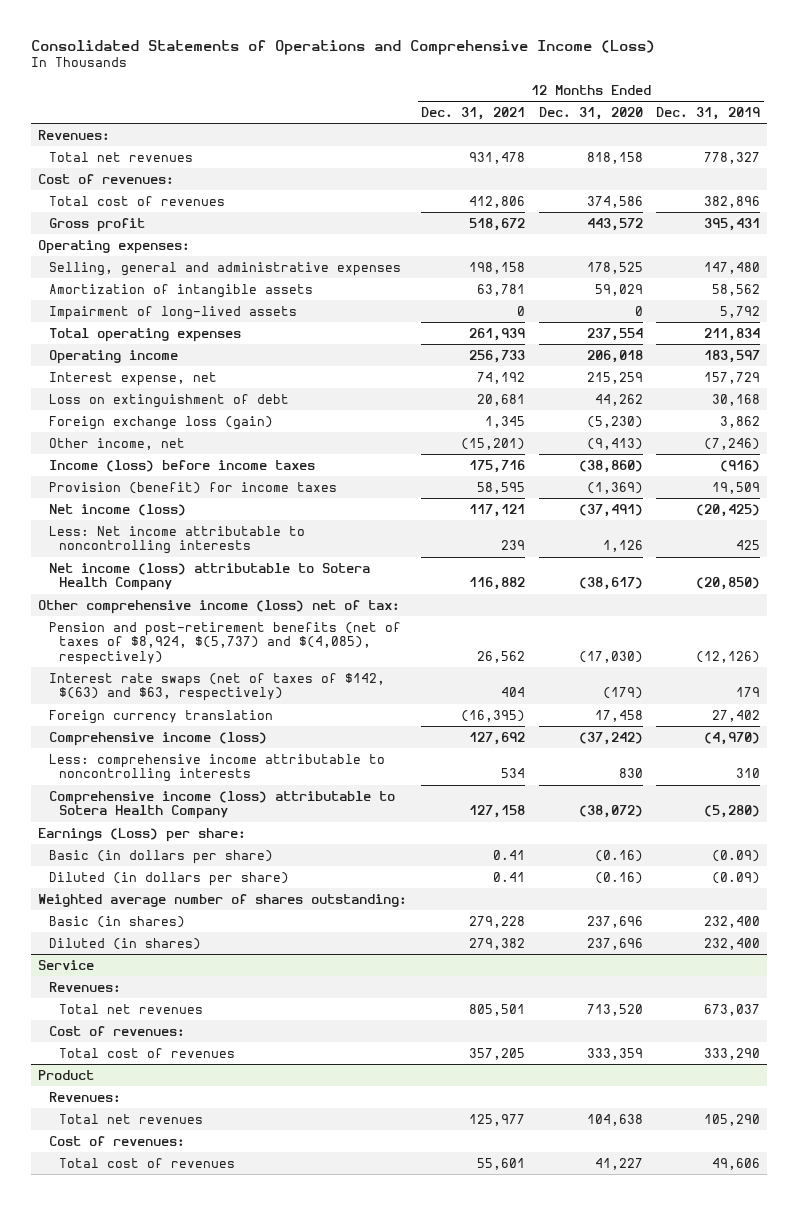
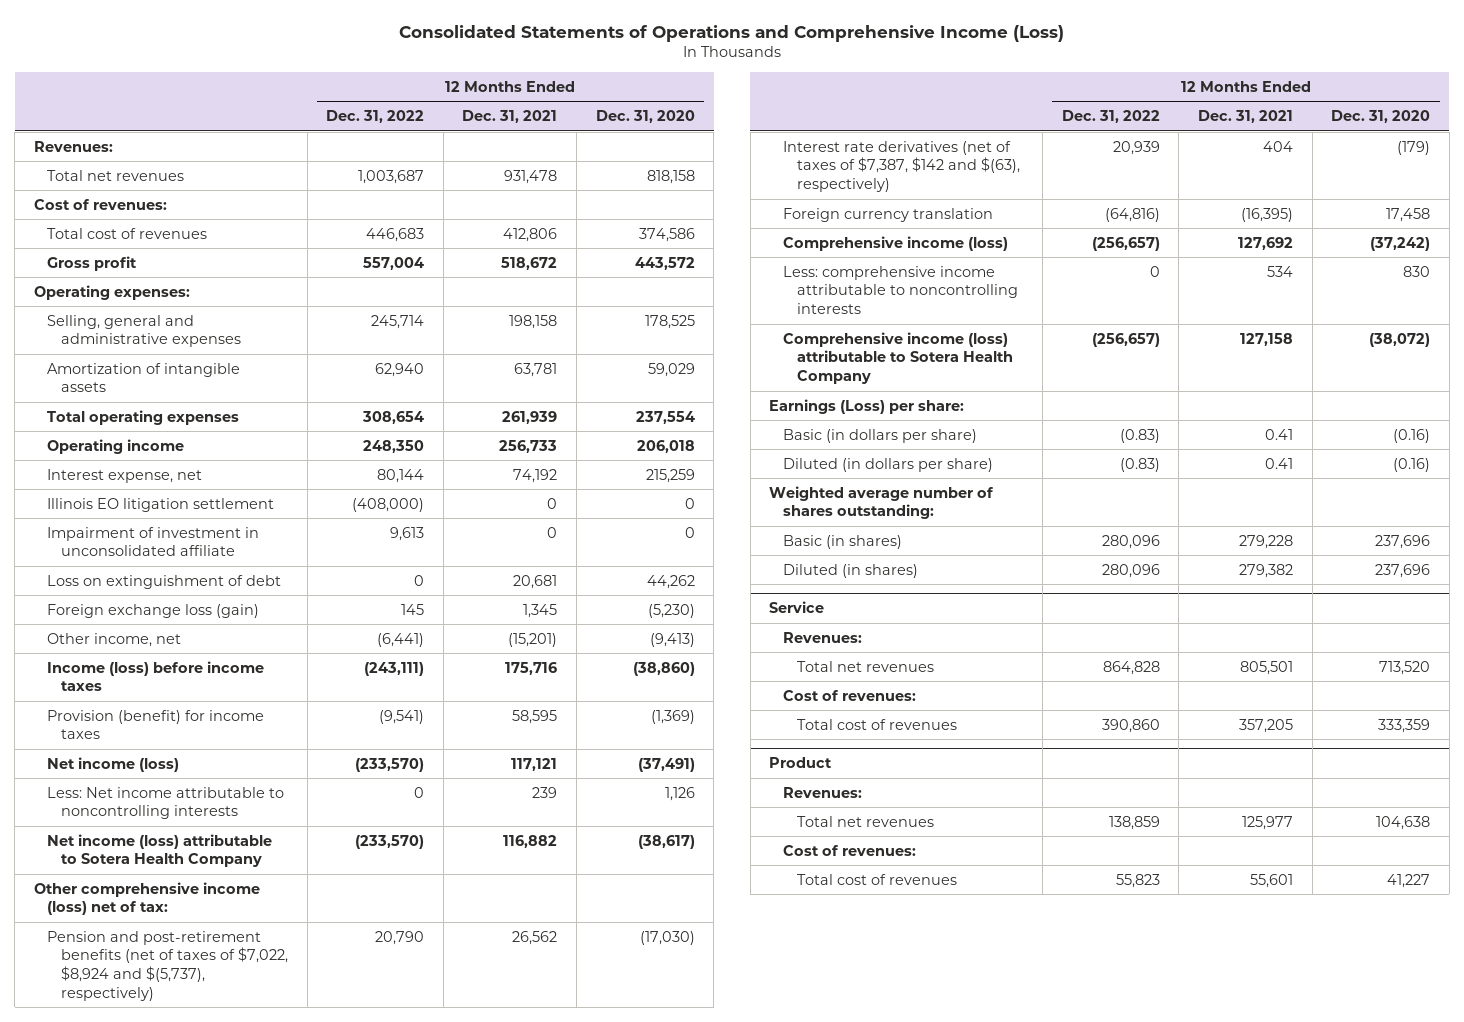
[656,107,761,121] Dec. 31, 2019 -> none
none -> [326,110,425,124] Dec. 31, 2022
[48,305,297,320] Impairment of long-lived assets -> none
none -> [47,497,275,512] Illinois EO litigation settlement
none -> [47,526,260,557] Impairment of investment in unconsolidated affiliate
[48,621,401,665] Pension and post-retirement benefits (net of taxes of $8,924, $(5,737) and $(4,085), respectively) -> [47,930,289,1001] Pension and post-retirement benefits (net of taxes of $7,022, $8,924 and $(5,737), respectively)
[48,672,385,702] Interest rate swaps (net of taxes of $142, $(63) and $63, respectively) -> [783,140,1020,193] Interest rate derivatives (net of taxes of $7,387, $142 and $(63), respectively)

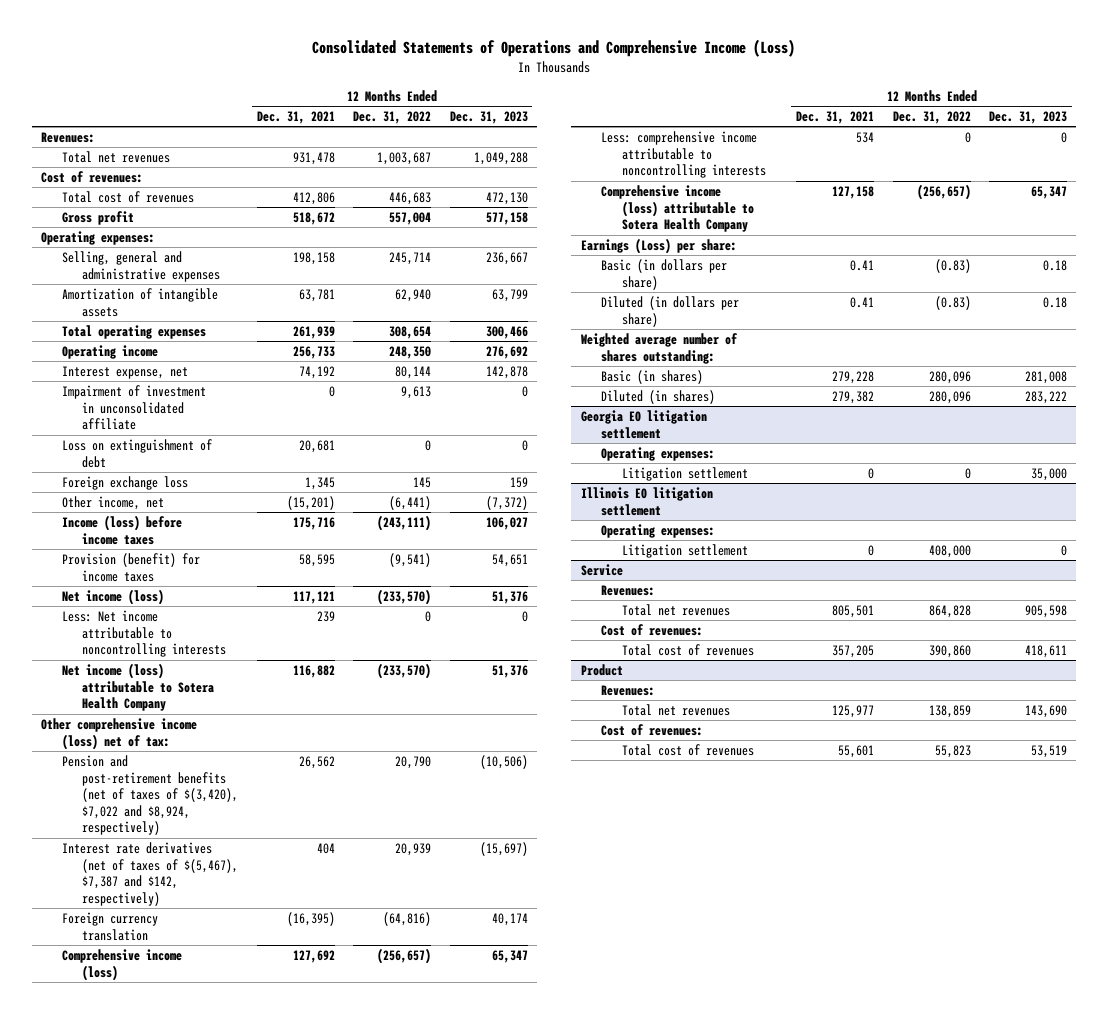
[595,110,695,124] Dec. 31, 2020 -> none
none -> [449,111,528,125] Dec. 31, 2023
[47,497,275,512] Illinois EO litigation settlement -> none
[47,603,260,618] Foreign exchange loss (gain) -> [61,476,188,491] Foreign exchange loss
[47,930,289,1001] Pension and post-retirement benefits (net of taxes of $7,022, $8,924 and $(5,737), respectively) -> [61,755,239,836] Pension and post-retirement benefits (net of taxes of $(3,420), $7,022 and $8,924, respectively)
[783,140,1020,193] Interest rate derivatives (net of taxes of $7,387, $142 and $(63), respectively) -> [61,842,239,906] Interest rate derivatives (net of taxes of $(5,467), $7,387 and $142, respectively)
none -> [580,410,707,439] Georgia EO litigation settlement
none -> [601,447,716,462] Operating expenses:
none -> [621,467,748,482] Litigation settlement
none -> [580,487,713,516] Illinois EO litigation settlement
none -> [601,524,716,539] Operating expenses:
none -> [621,544,748,559] Litigation settlement

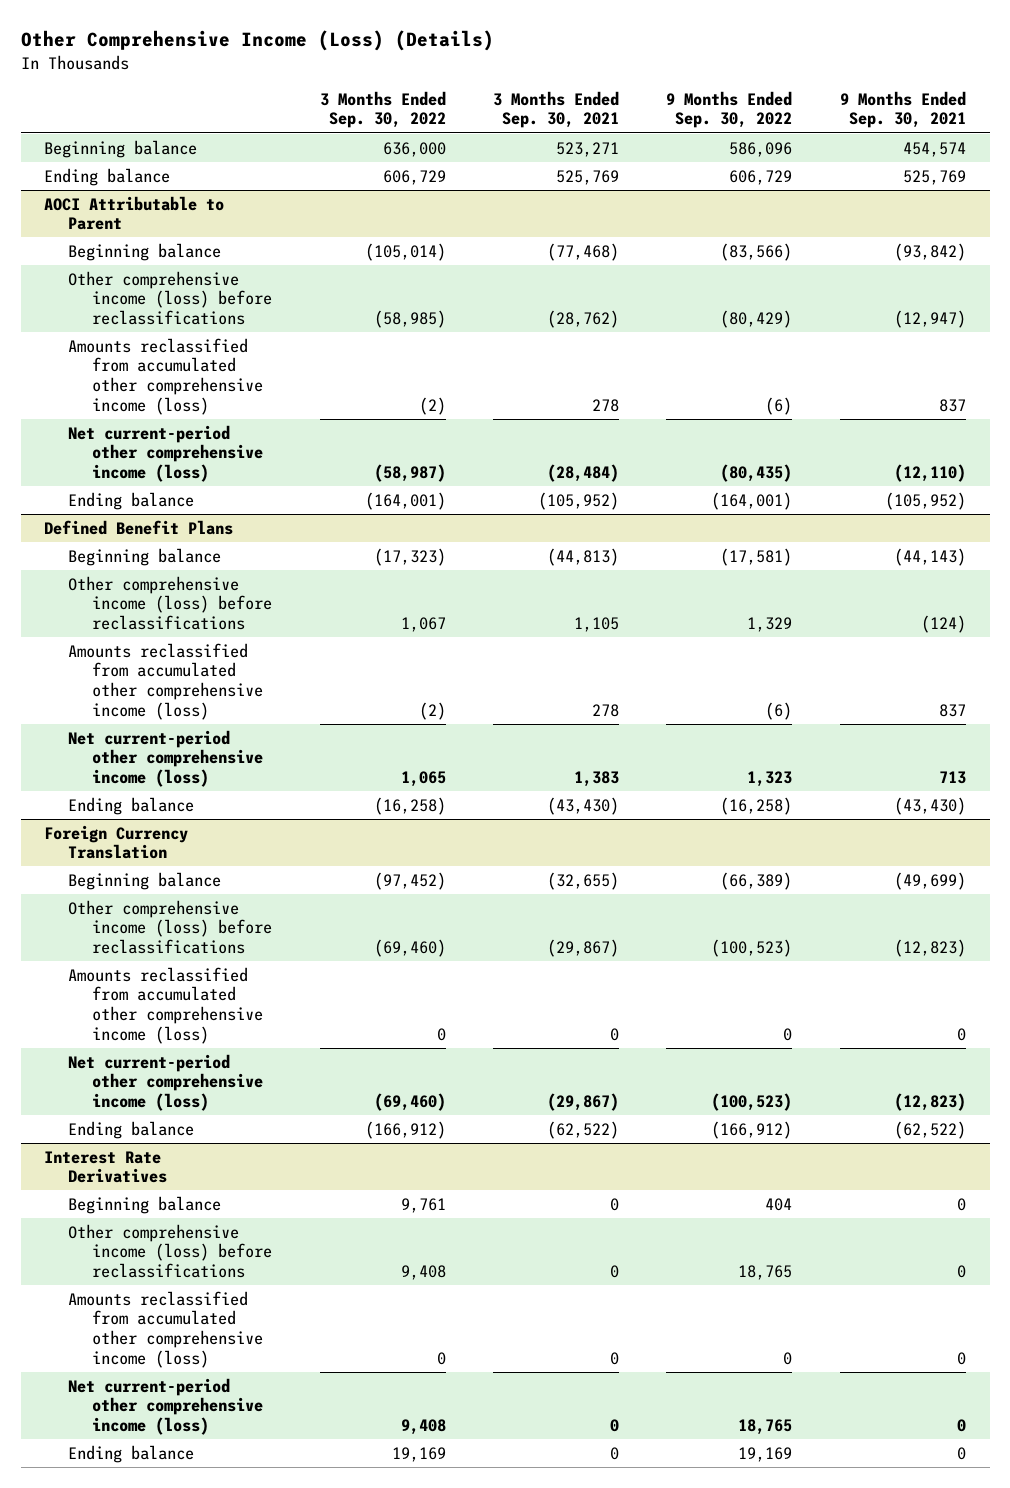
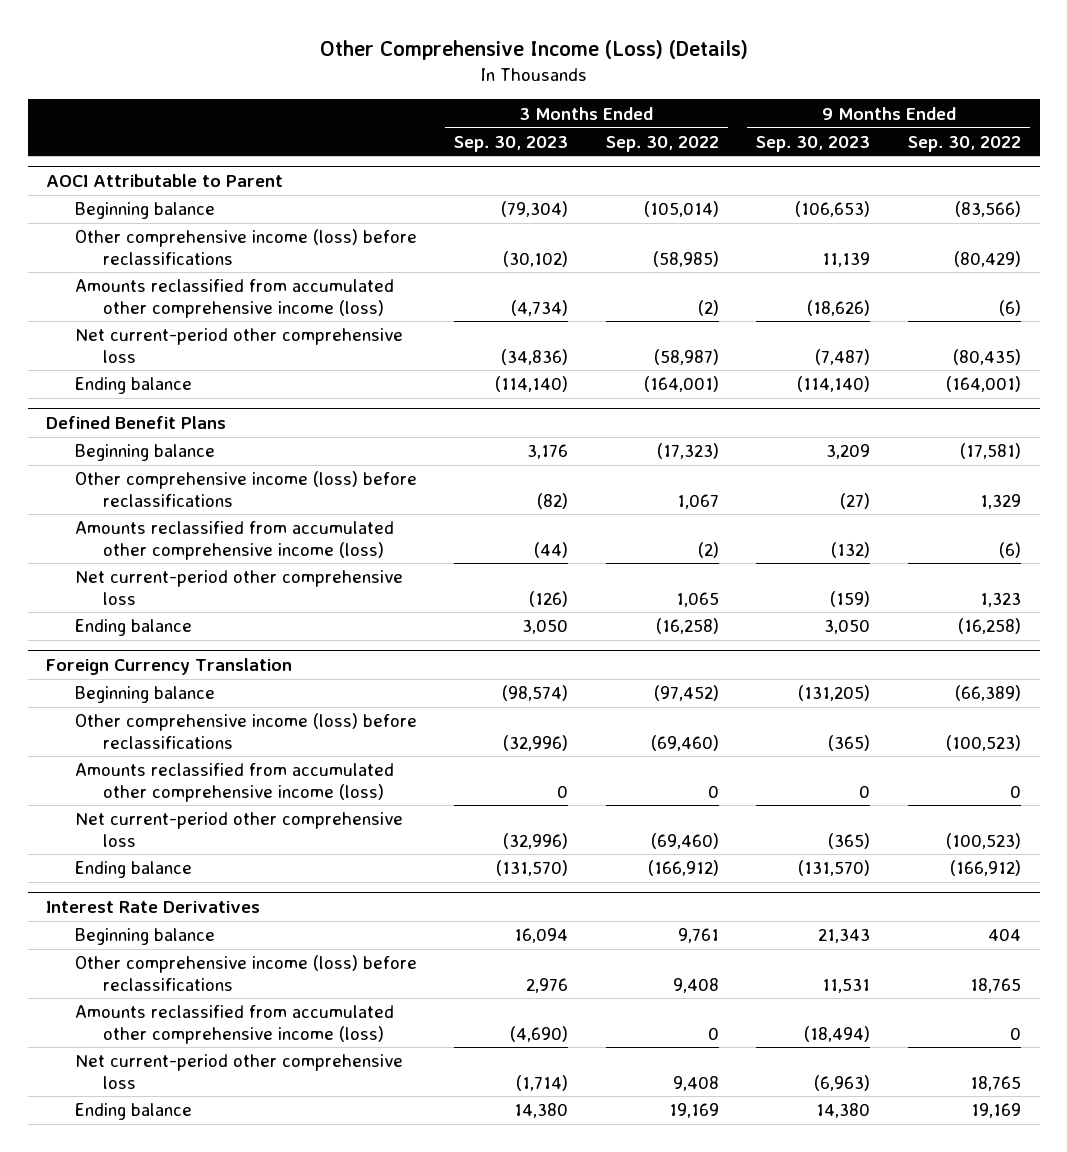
[493,90,620,129] 3 Months Ended Sep. 30, 2021 -> none
[839,90,966,129] 9 Months Ended Sep. 30, 2021 -> none
none -> [454,135,569,152] Sep. 30, 2023
none -> [756,135,871,152] Sep. 30, 2023
[44,139,198,158] Beginning balance -> none
[44,167,171,186] Ending balance -> none
[68,424,264,482] Net current-period other comprehensive income (loss) -> [74,328,403,363] Net current-period other comprehensive loss
[68,729,264,787] Net current-period other comprehensive income (loss) -> [74,570,403,605] Net current-period other comprehensive loss
[68,1053,264,1111] Net current-period other comprehensive income (loss) -> [74,812,403,847] Net current-period other comprehensive loss
[68,1377,264,1435] Net current-period other comprehensive income (loss) -> [74,1054,403,1089] Net current-period other comprehensive loss

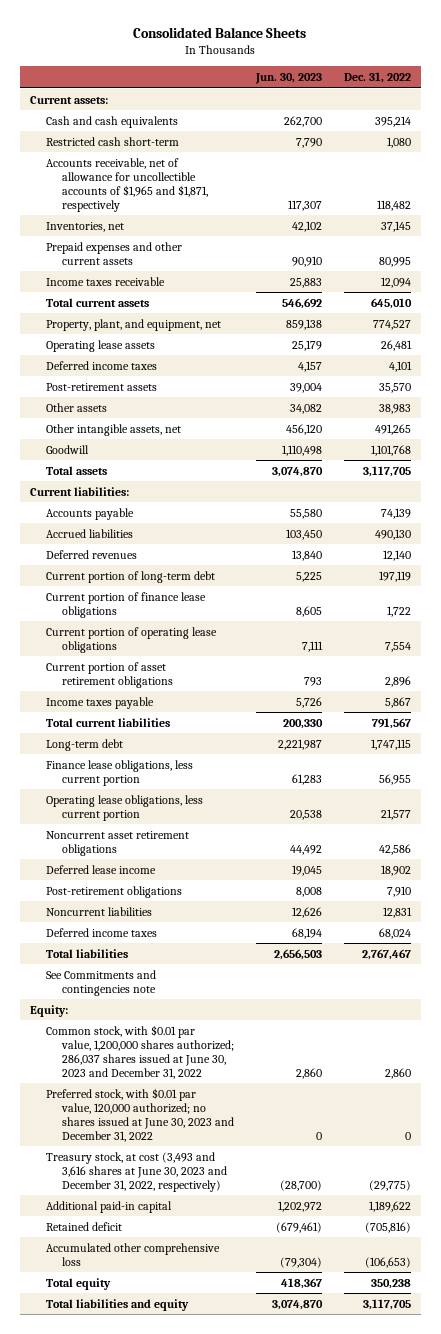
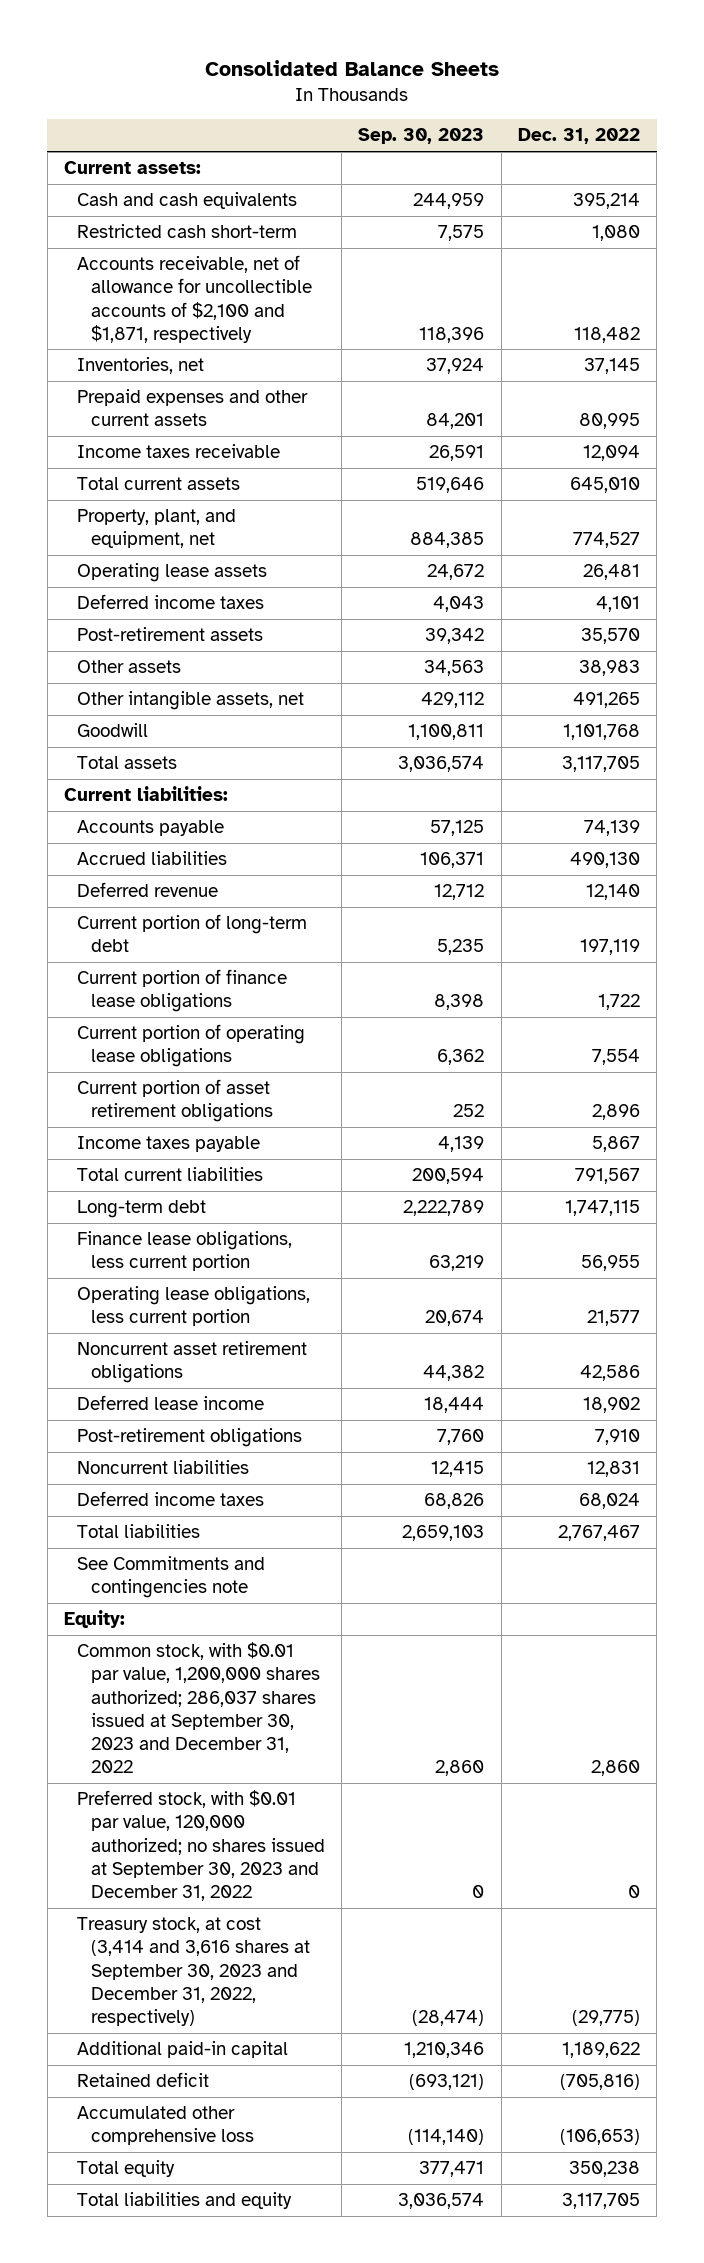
[255,72,323,84] Jun. 30, 2023 -> none
none -> [358,128,485,145] Sep. 30, 2023
[46,157,209,212] Accounts receivable, net of allowance for uncollectible accounts of $1,965 and $1,871, respectively -> [77,255,312,343] Accounts receivable, net of allowance for uncollectible accounts of $2,100 and $1,871, respectively
[46,549,138,559] Deferred revenues -> [77,882,219,898] Deferred revenue
[46,1024,235,1079] Common stock, with $0.01 par value, 1,200,000 shares authorized; 286,037 shares issued at June 30, 2023 and December 31, 2022 -> [77,1642,320,1774] Common stock, with $0.01 par value, 1,200,000 shares authorized; 286,037 shares issued at September 30, 2023 and December 31, 2022
[46,1087,235,1142] Preferred stock, with $0.01 par value, 120,000 authorized; no shares issued at June 30, 2023 and December 31, 2022 -> [77,1790,325,1901] Preferred stock, with $0.01 par value, 120,000 authorized; no shares issued at September 30, 2023 and December 31, 2022
[46,1151,228,1192] Treasury stock, at cost (3,493 and 3,616 shares at June 30, 2023 and December 31, 2022, respectively) -> [77,1917,310,2026] Treasury stock, at cost (3,414 and 3,616 shares at September 30, 2023 and December 31, 2022, respectively)

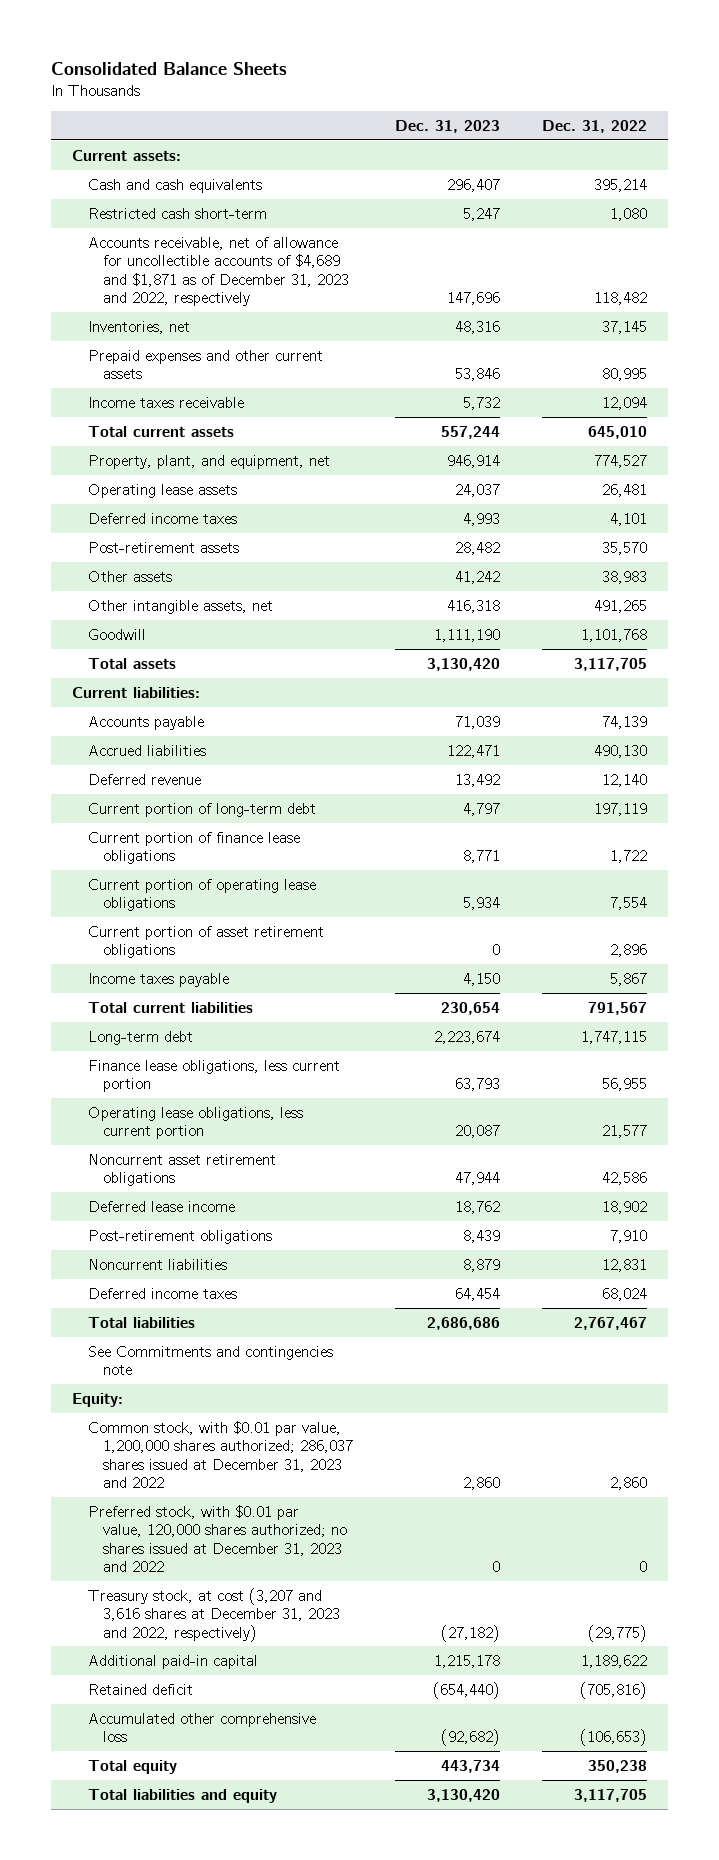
[358,128,485,145] Sep. 30, 2023 -> none
none -> [395,119,501,133] Dec. 31, 2023
[77,255,312,343] Accounts receivable, net of allowance for uncollectible accounts of $2,100 and $1,871, respectively -> [87,236,349,306] Accounts receivable, net of allowance for uncollectible accounts of $4,689 and $1,871 as of December 31, 2023 and 2022, respectively
[77,1642,320,1774] Common stock, with $0.01 par value, 1,200,000 shares authorized; 286,037 shares issued at September 30, 2023 and December 31, 2022 -> [87,1420,353,1488] Common stock, with $0.01 par value, 1,200,000 shares authorized; 286,037 shares issued at December 31, 2023 and 2022
[77,1790,325,1901] Preferred stock, with $0.01 par value, 120,000 authorized; no shares issued at September 30, 2023 and December 31, 2022 -> [87,1504,347,1572] Preferred stock, with $0.01 par value, 120,000 shares authorized; no shares issued at December 31, 2023 and 2022
[77,1917,310,2026] Treasury stock, at cost (3,414 and 3,616 shares at September 30, 2023 and December 31, 2022, respectively) -> [87,1587,340,1642] Treasury stock, at cost (3,207 and 3,616 shares at December 31, 2023 and 2022, respectively)

